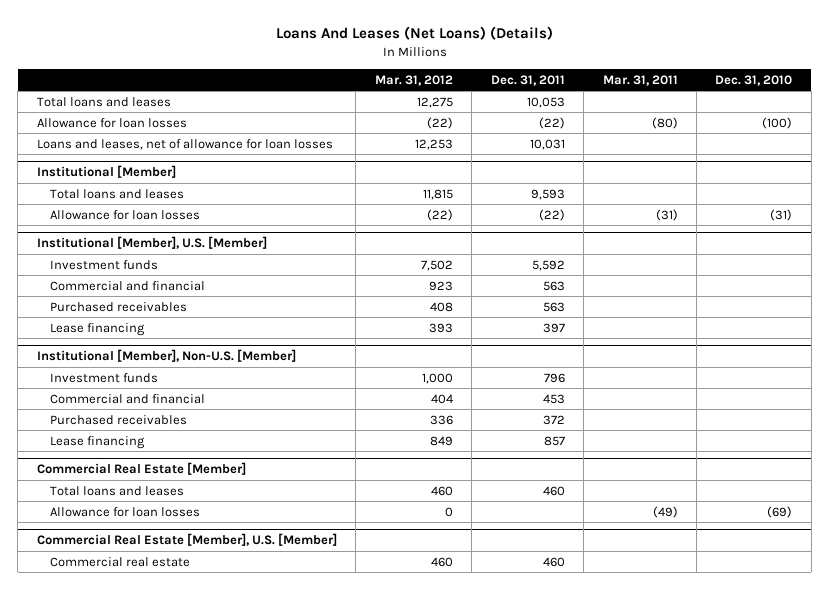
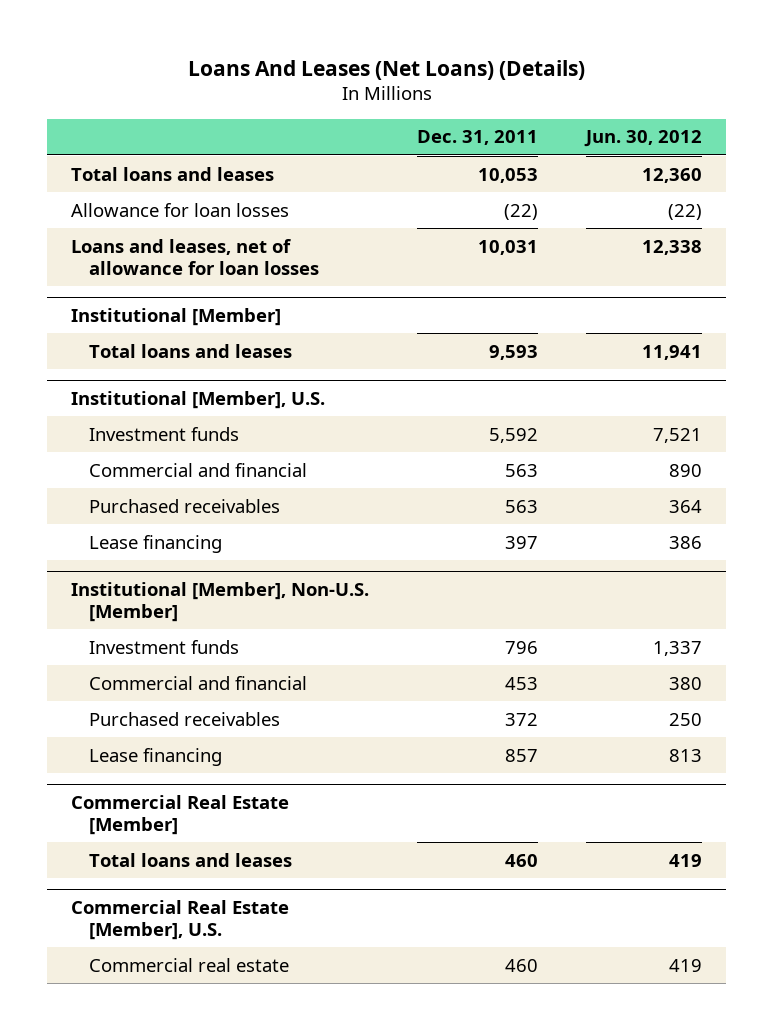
[374,74,453,86] Mar. 31, 2012 -> none
[602,74,678,86] Mar. 31, 2011 -> none
[715,74,793,86] Dec. 31, 2010 -> none
none -> [584,130,703,148] Jun. 30, 2012
[50,209,201,220] Allowance for loan losses -> none
[36,236,267,250] Institutional [Member], U.S. [Member] -> [71,390,326,409] Institutional [Member], U.S.
[50,506,201,517] Allowance for loan losses -> none
[36,533,337,547] Commercial Real Estate [Member], U.S. [Member] -> [71,899,290,940] Commercial Real Estate [Member], U.S.

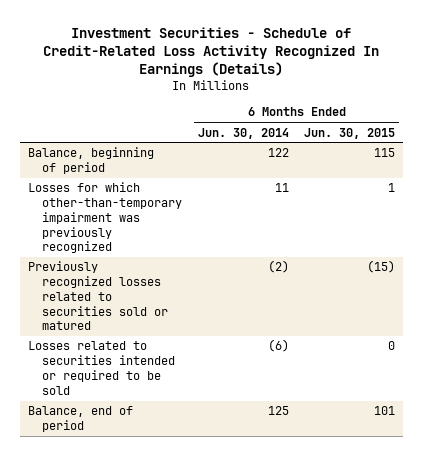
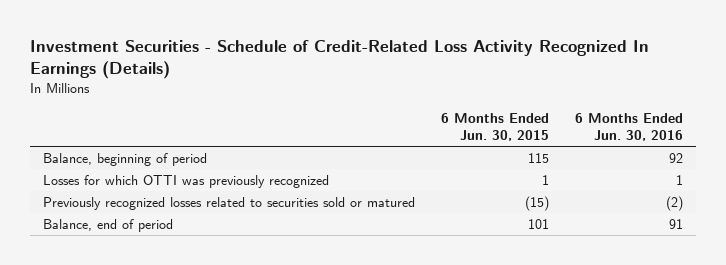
[197,127,289,139] Jun. 30, 2014 -> none
none -> [574,113,683,142] 6 Months Ended Jun. 30, 2016
[27,182,183,254] Losses for which other-than-temporary impairment was previously recognized -> [42,174,329,188] Losses for which OTTI was previously recognized
[27,341,176,395] Losses related to securities intended or required to be sold -> none

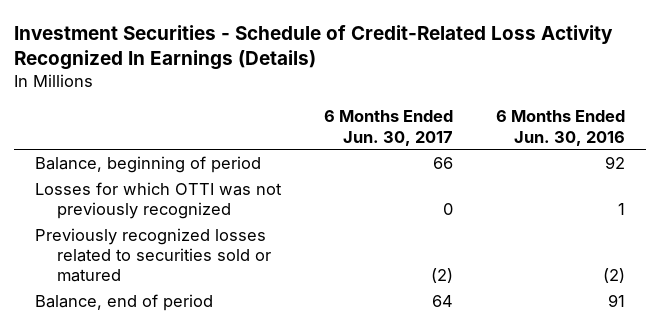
[440,113,549,142] 6 Months Ended Jun. 30, 2015 -> none
none -> [324,110,454,146] 6 Months Ended Jun. 30, 2017
[42,174,329,188] Losses for which OTTI was previously recognized -> [35,181,283,219] Losses for which OTTI was not previously recognized

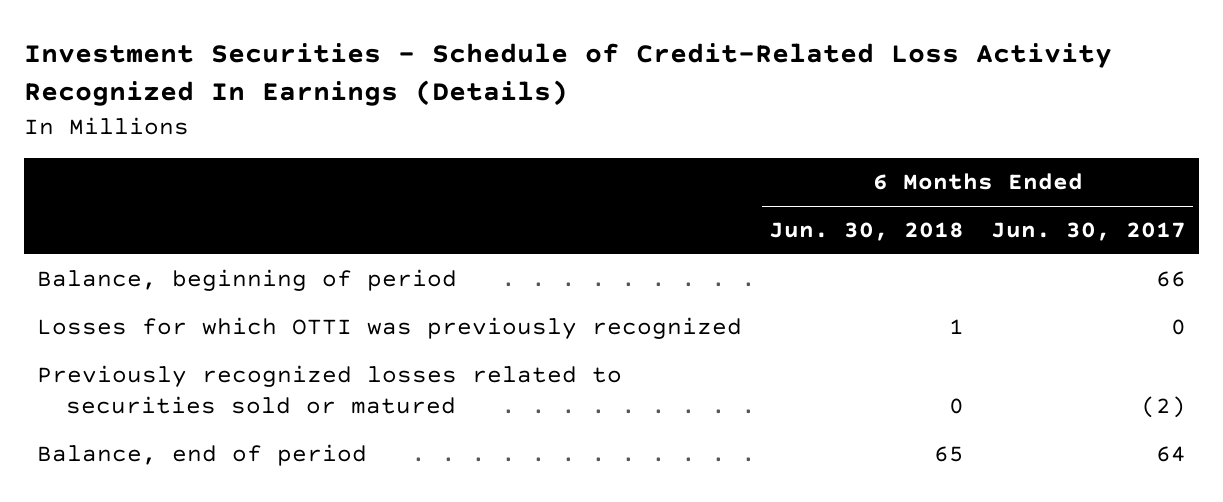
[496,110,626,146] 6 Months Ended Jun. 30, 2016 -> none
none -> [769,222,965,242] Jun. 30, 2018
[35,181,283,219] Losses for which OTTI was not previously recognized -> [37,317,743,340] Losses for which OTTI was previously recognized

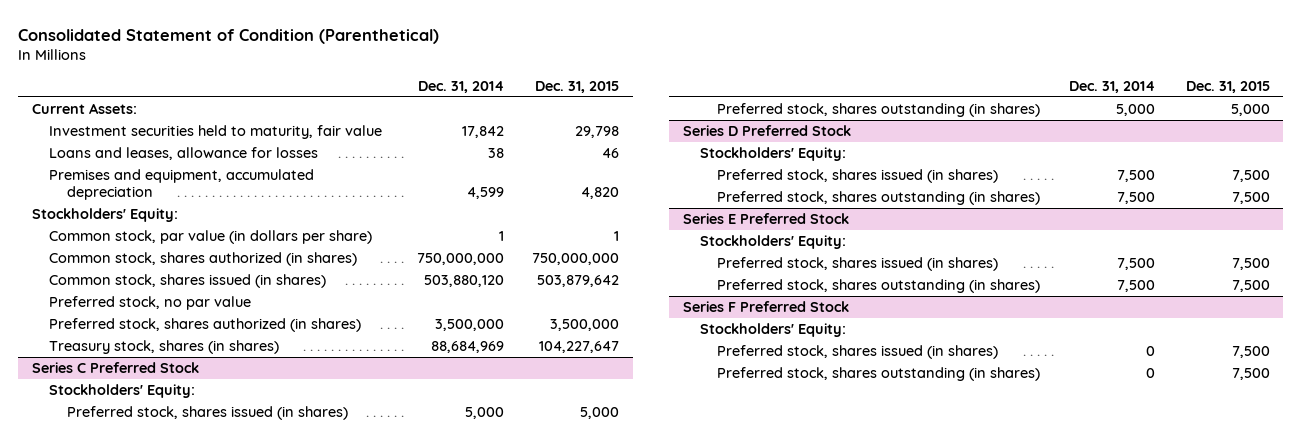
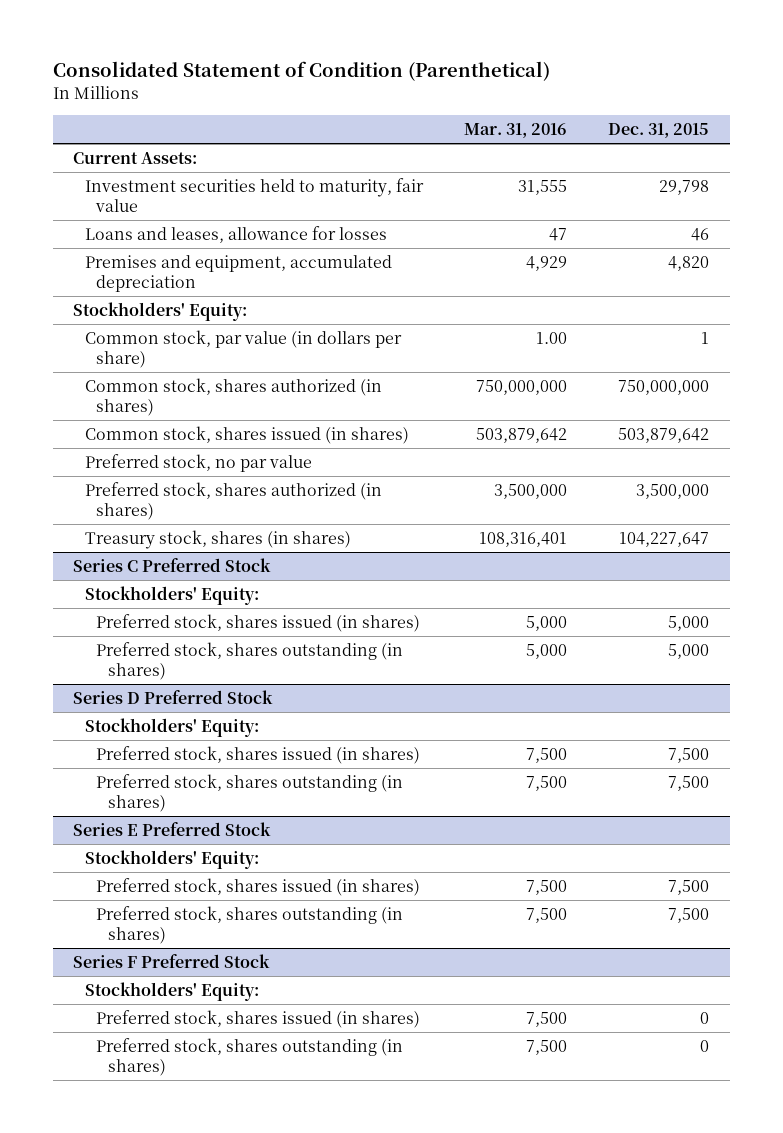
[418,80,505,93] Dec. 31, 2014 -> none
none -> [464,122,568,138] Mar. 31, 2016
[1231,346,1270,359] 7,500 -> [700,1012,710,1025] 0
[1231,368,1270,381] 7,500 -> [700,1040,710,1053] 0

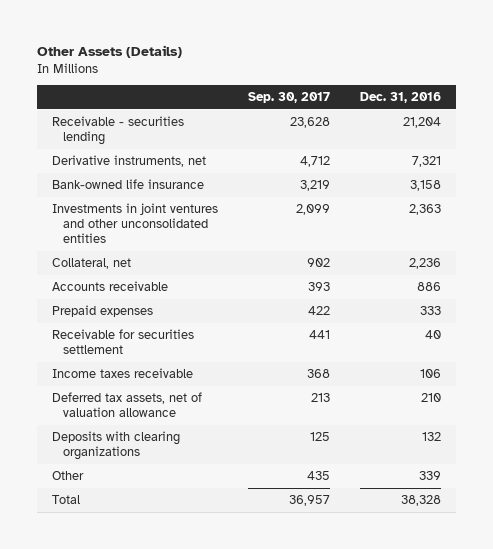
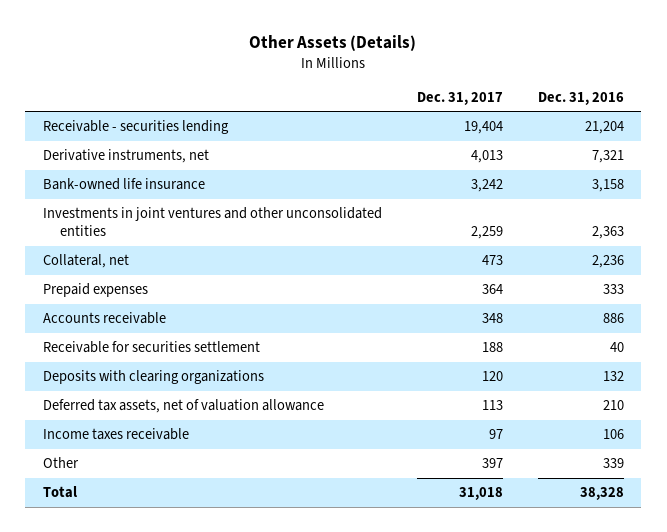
[248,92,331,104] Sep. 30, 2017 -> none
none -> [416,91,503,105] Dec. 31, 2017
[52,281,169,292] Accounts receivable -> [42,312,166,325] Accounts receivable
[52,392,203,417] Deferred tax assets, net of valuation allowance -> [42,399,324,414] Deferred tax assets, net of valuation allowance
[52,368,194,379] Income taxes receivable -> [42,428,189,441] Income taxes receivable

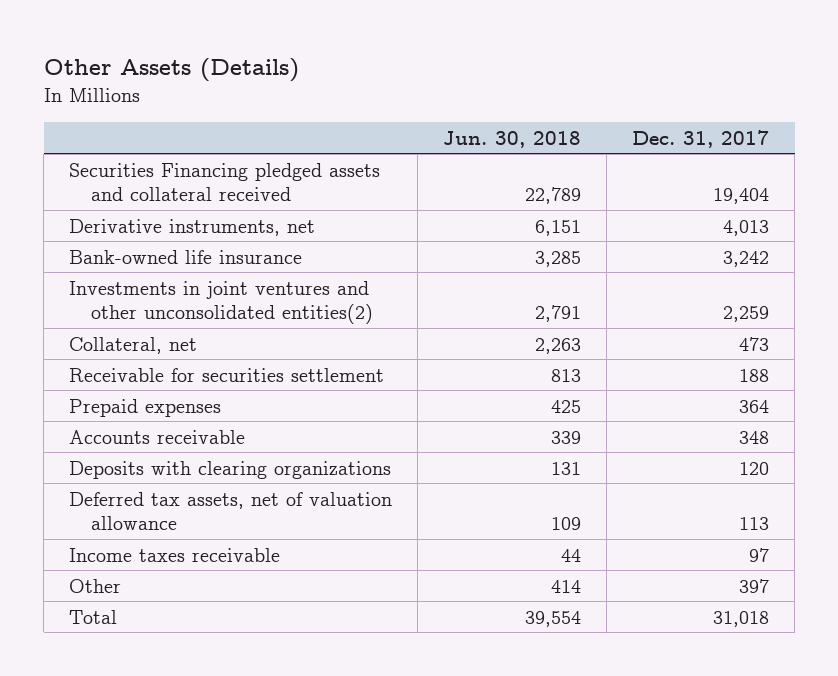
[537,91,624,105] Dec. 31, 2016 -> none
none -> [443,130,582,148] Jun. 30, 2018
[42,120,229,135] Receivable - securities lending -> [69,162,381,202] Securities Financing pledged assets and collateral received
[42,207,382,237] Investments in joint ventures and other unconsolidated entities -> [69,280,374,325] Investments in joint ventures and other unconsolidated entities(2)
[42,341,260,354] Receivable for securities settlement -> [69,367,385,382] Receivable for securities settlement

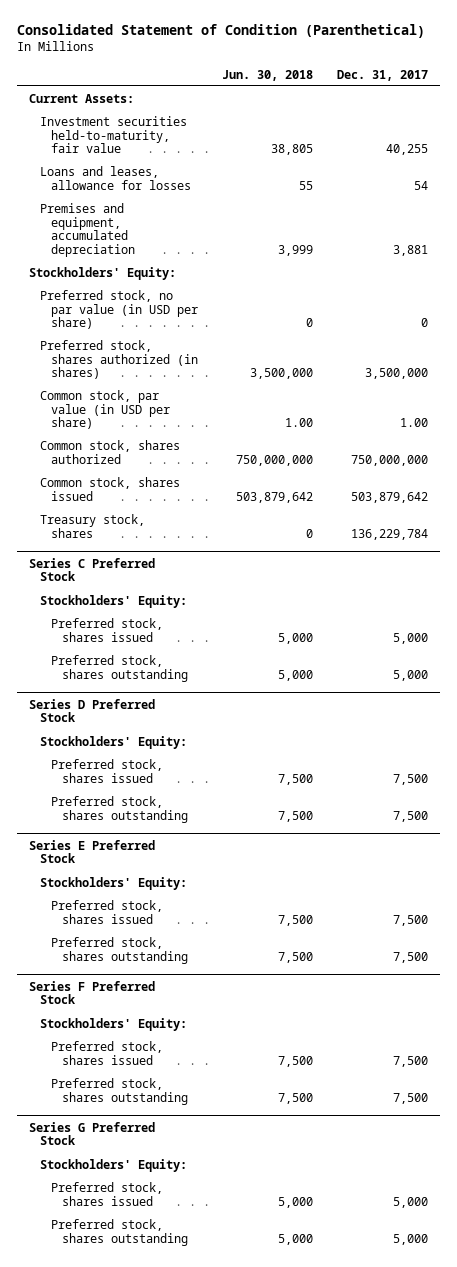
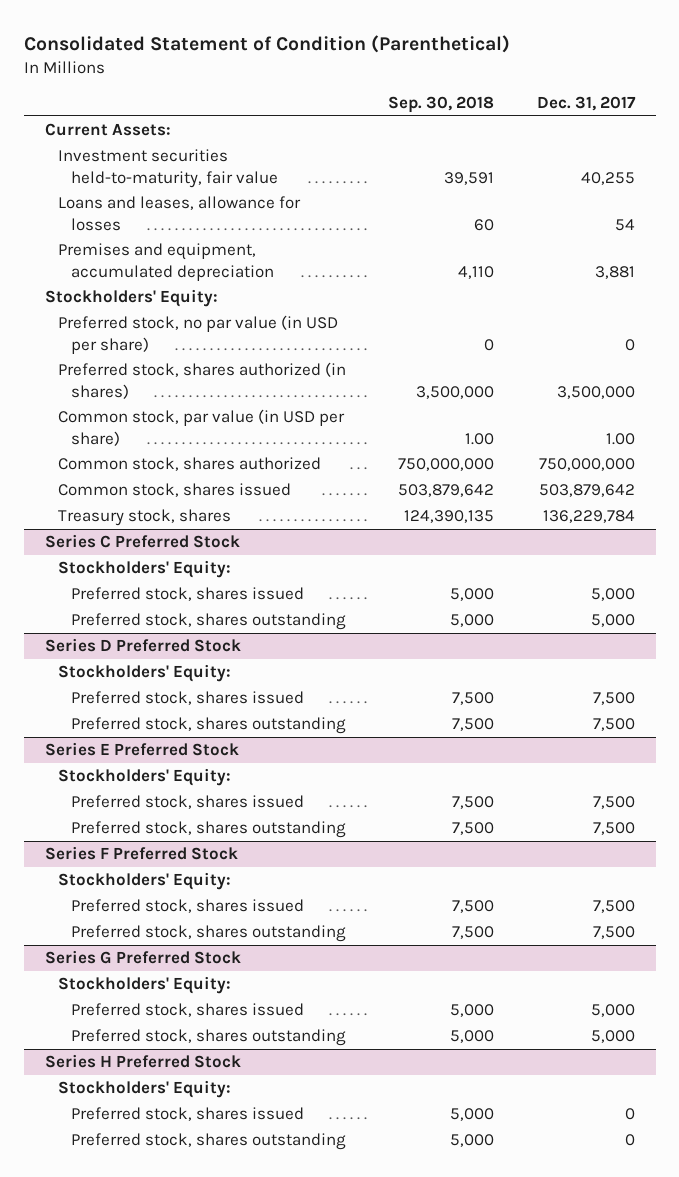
[222,69,314,81] Jun. 30, 2018 -> none
none -> [388,96,495,114] Sep. 30, 2018
none -> [44,1054,241,1069] Series H Preferred Stock
none -> [57,1080,231,1099] Stockholders' Equity:
none -> [71,1107,305,1122] Preferred stock, shares issued
none -> [71,1133,347,1151] Preferred stock, shares outstanding

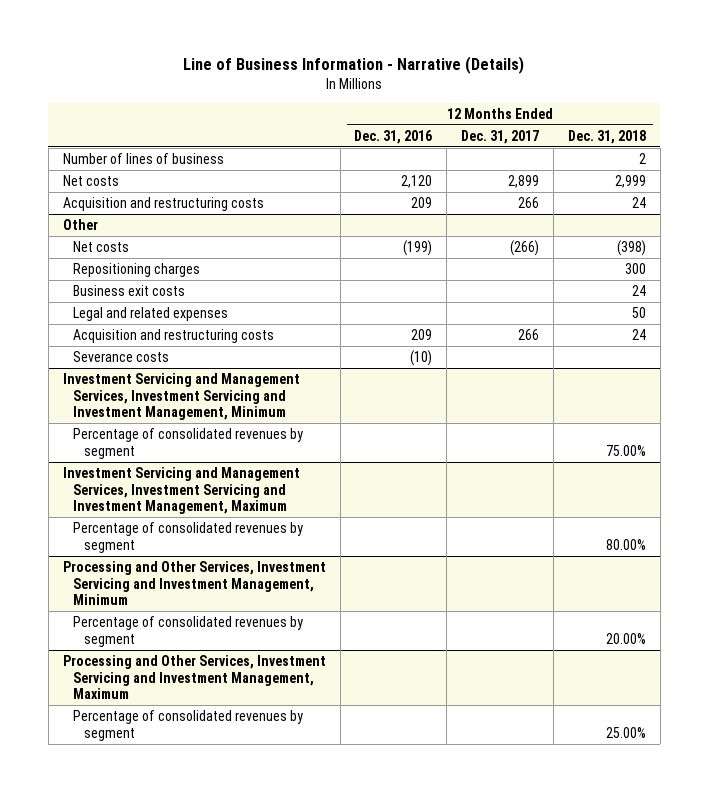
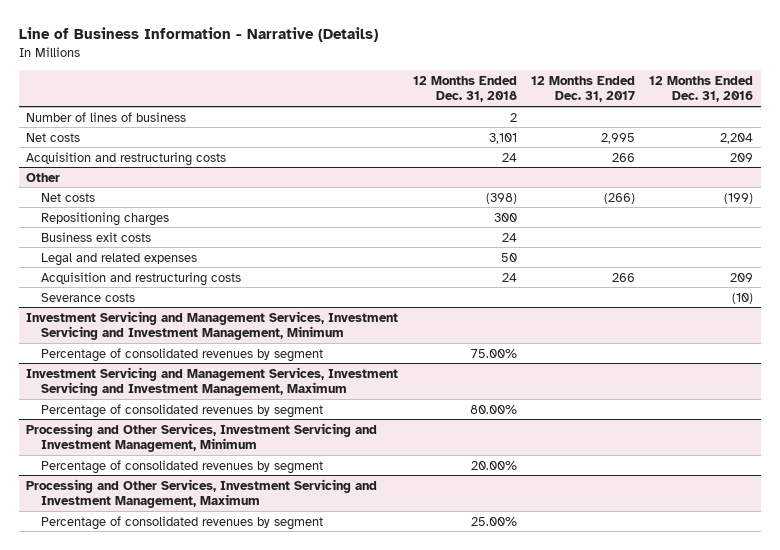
[401,174,433,188] 2,120 -> [720,132,754,144] 2,204
[508,174,540,188] 2,899 -> [601,132,636,144] 2,995
[614,174,646,188] 2,999 -> [488,132,517,144] 3,101

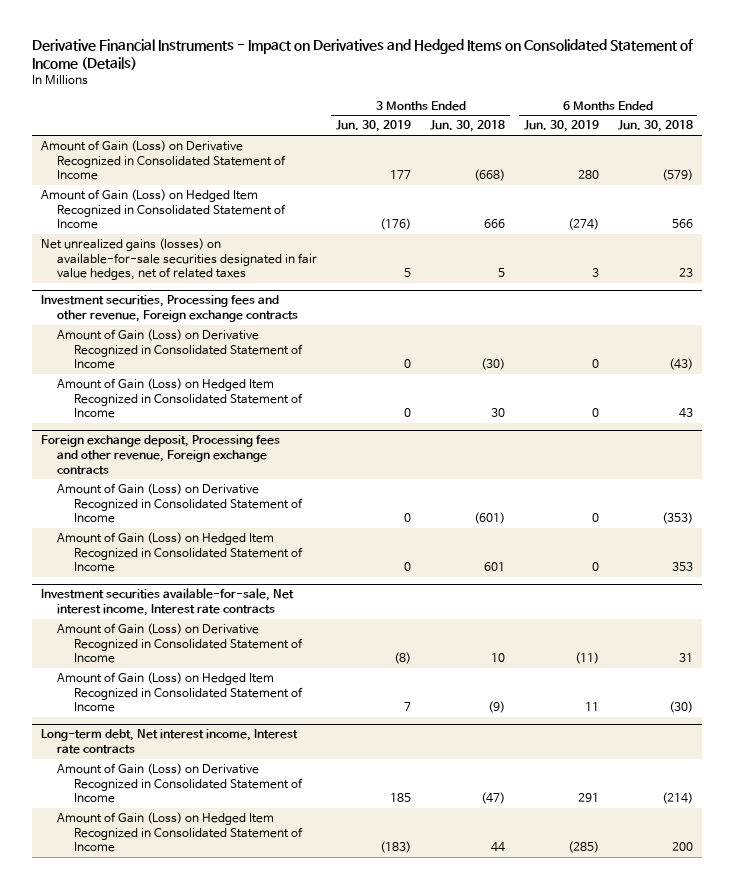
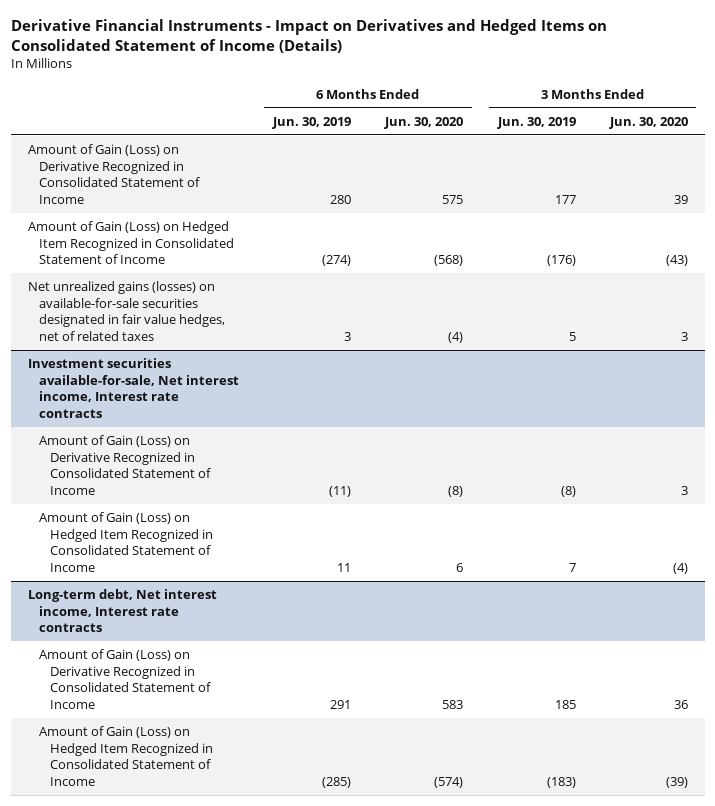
[429,120,505,133] Jun. 30, 2018 -> none
[617,120,693,133] Jun. 30, 2018 -> none
none -> [384,116,464,129] Jun. 30, 2020
none -> [608,116,688,129] Jun. 30, 2020
[41,295,299,323] Investment securities, Processing fees and other revenue, Foreign exchange contracts -> none
[57,329,303,370] Amount of Gain (Loss) on Derivative Recognized in Consolidated Statement of Income -> none
[57,378,303,419] Amount of Gain (Loss) on Hedged Item Recognized in Consolidated Statement of Income -> none
[41,435,281,475] Foreign exchange deposit, Processing fees and other revenue, Foreign exchange contracts -> none
[57,483,303,524] Amount of Gain (Loss) on Derivative Recognized in Consolidated Statement of Income -> none
[57,532,303,573] Amount of Gain (Loss) on Hedged Item Recognized in Consolidated Statement of Income -> none

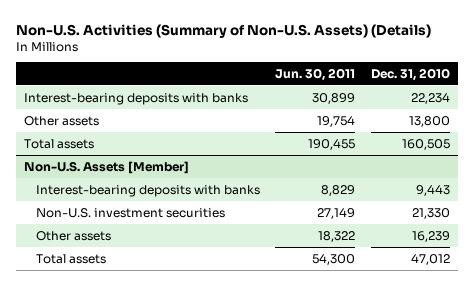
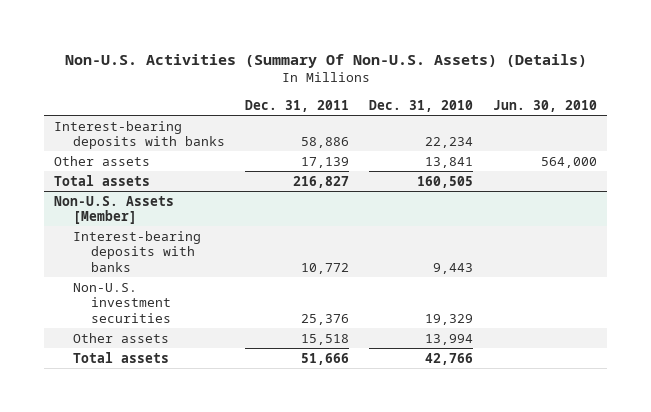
[16,23,432,38] Non-U.S. Activities (Summary of Non-U.S. Assets) (Details) -> [64,53,587,68] Non-U.S. Activities (Summary Of Non-U.S. Assets) (Details)
[275,67,356,81] Jun. 30, 2011 -> none
none -> [244,100,349,113] Dec. 31, 2011
none -> [492,100,597,113] Jun. 30, 2010
[408,115,450,127] 13,800 -> [424,156,473,168] 13,841
[411,207,450,219] 21,330 -> [424,314,473,326] 19,329
[411,230,450,242] 16,239 -> [424,333,473,345] 13,994
[410,253,450,265] 47,012 -> [424,352,473,365] 42,766

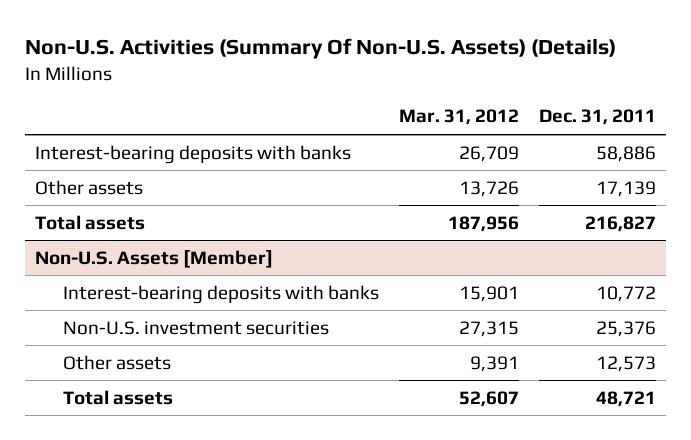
[368,100,473,113] Dec. 31, 2010 -> none
[492,100,597,113] Jun. 30, 2010 -> none
none -> [399,109,520,126] Mar. 31, 2012
[300,333,349,345] 15,518 -> [596,355,657,372] 12,573
[300,352,349,365] 51,666 -> [596,390,657,407] 48,721

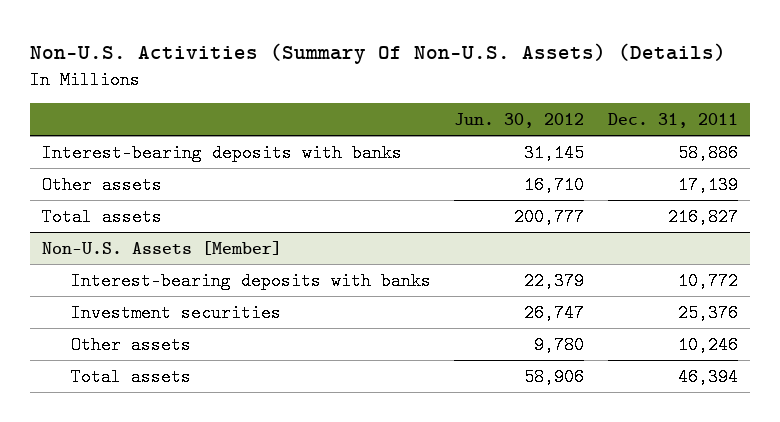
[399,109,520,126] Mar. 31, 2012 -> none
none -> [454,112,585,128] Jun. 30, 2012
[63,320,330,335] Non-U.S. investment securities -> [70,303,281,322] Investment securities
[596,355,657,372] 12,573 -> [677,335,738,354] 10,246
[596,390,657,407] 48,721 -> [677,367,738,386] 46,394

